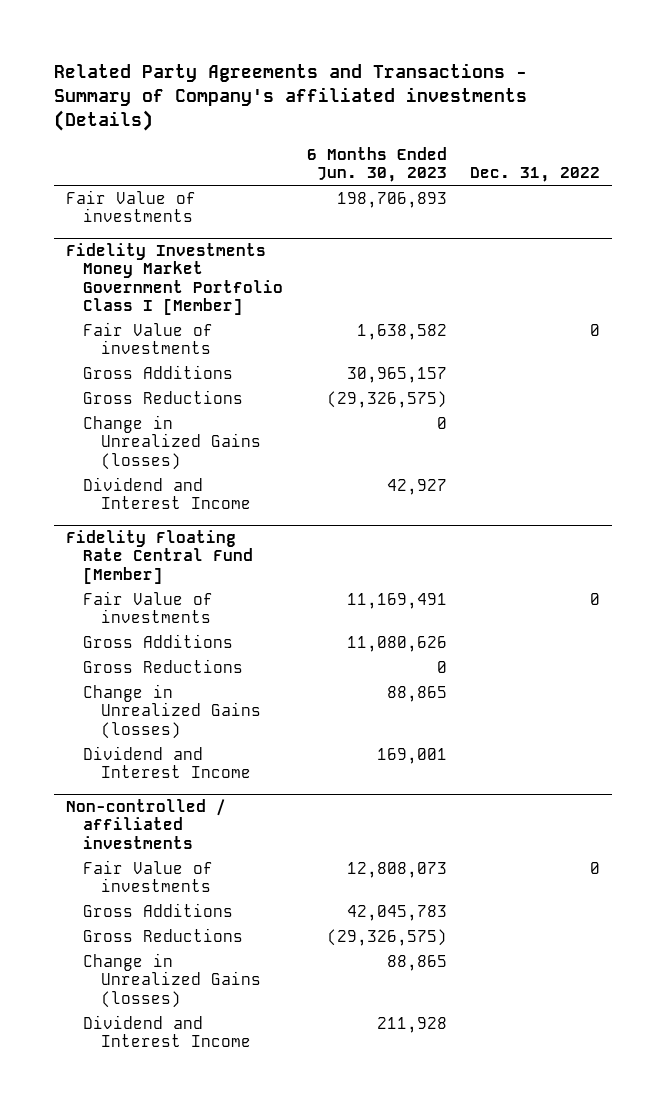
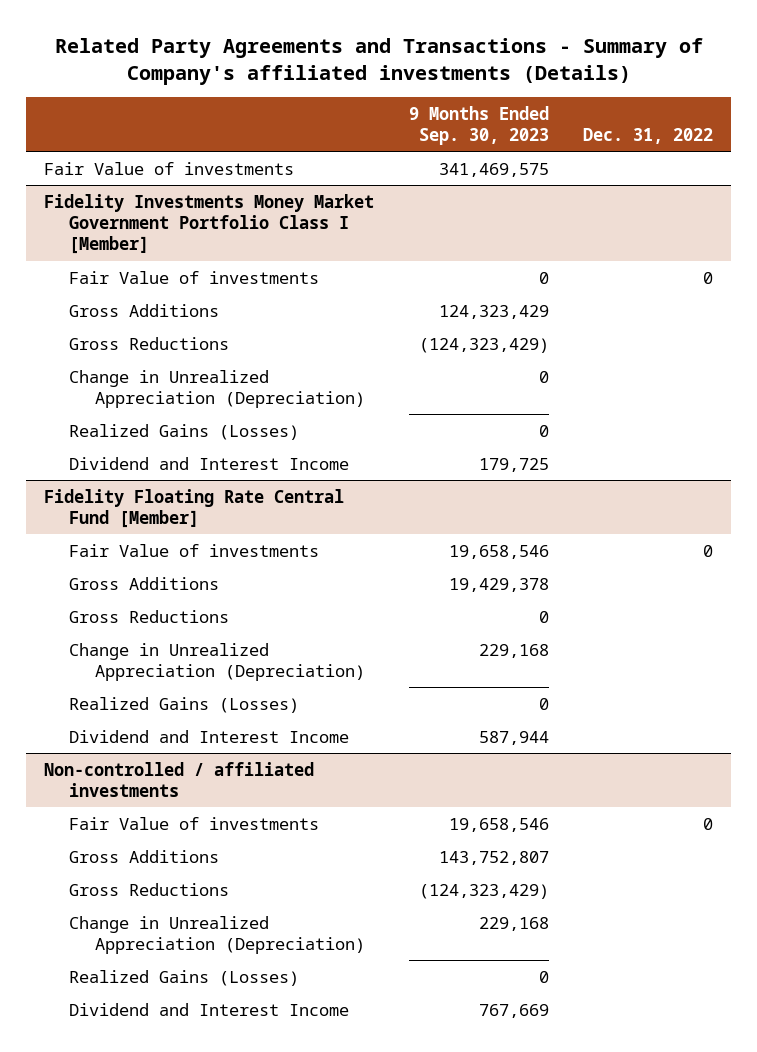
[306,146,447,183] 6 Months Ended Jun. 30, 2023 -> none
none -> [408,105,549,146] 9 Months Ended Sep. 30, 2023
[83,414,261,470] Change in Unrealized Gains (losses) -> [69,369,366,409] Change in Unrealized Appreciation (Depreciation)
none -> [69,423,300,440] Realized Gains (Losses)
[83,683,261,739] Change in Unrealized Gains (losses) -> [69,642,366,682] Change in Unrealized Appreciation (Depreciation)
none -> [69,696,300,713] Realized Gains (Losses)
[83,952,261,1008] Change in Unrealized Gains (losses) -> [69,915,366,955] Change in Unrealized Appreciation (Depreciation)
none -> [69,969,300,986] Realized Gains (Losses)

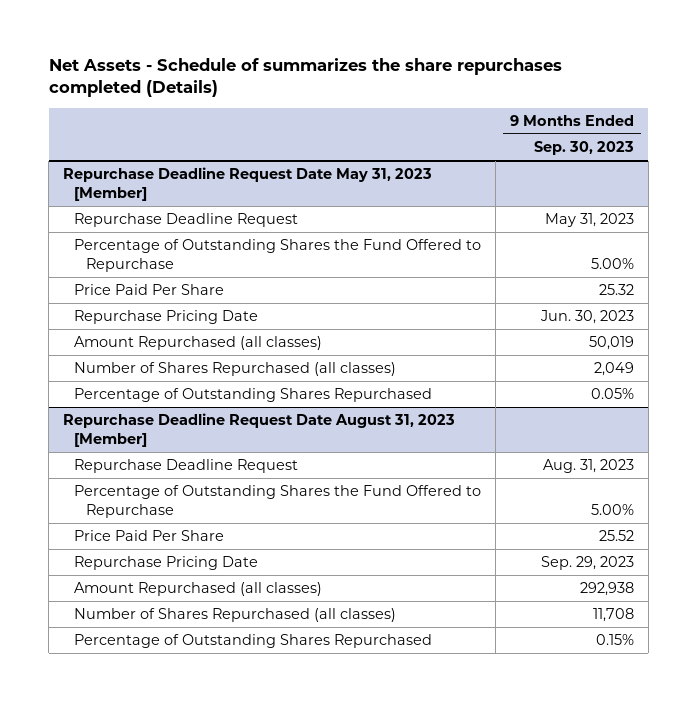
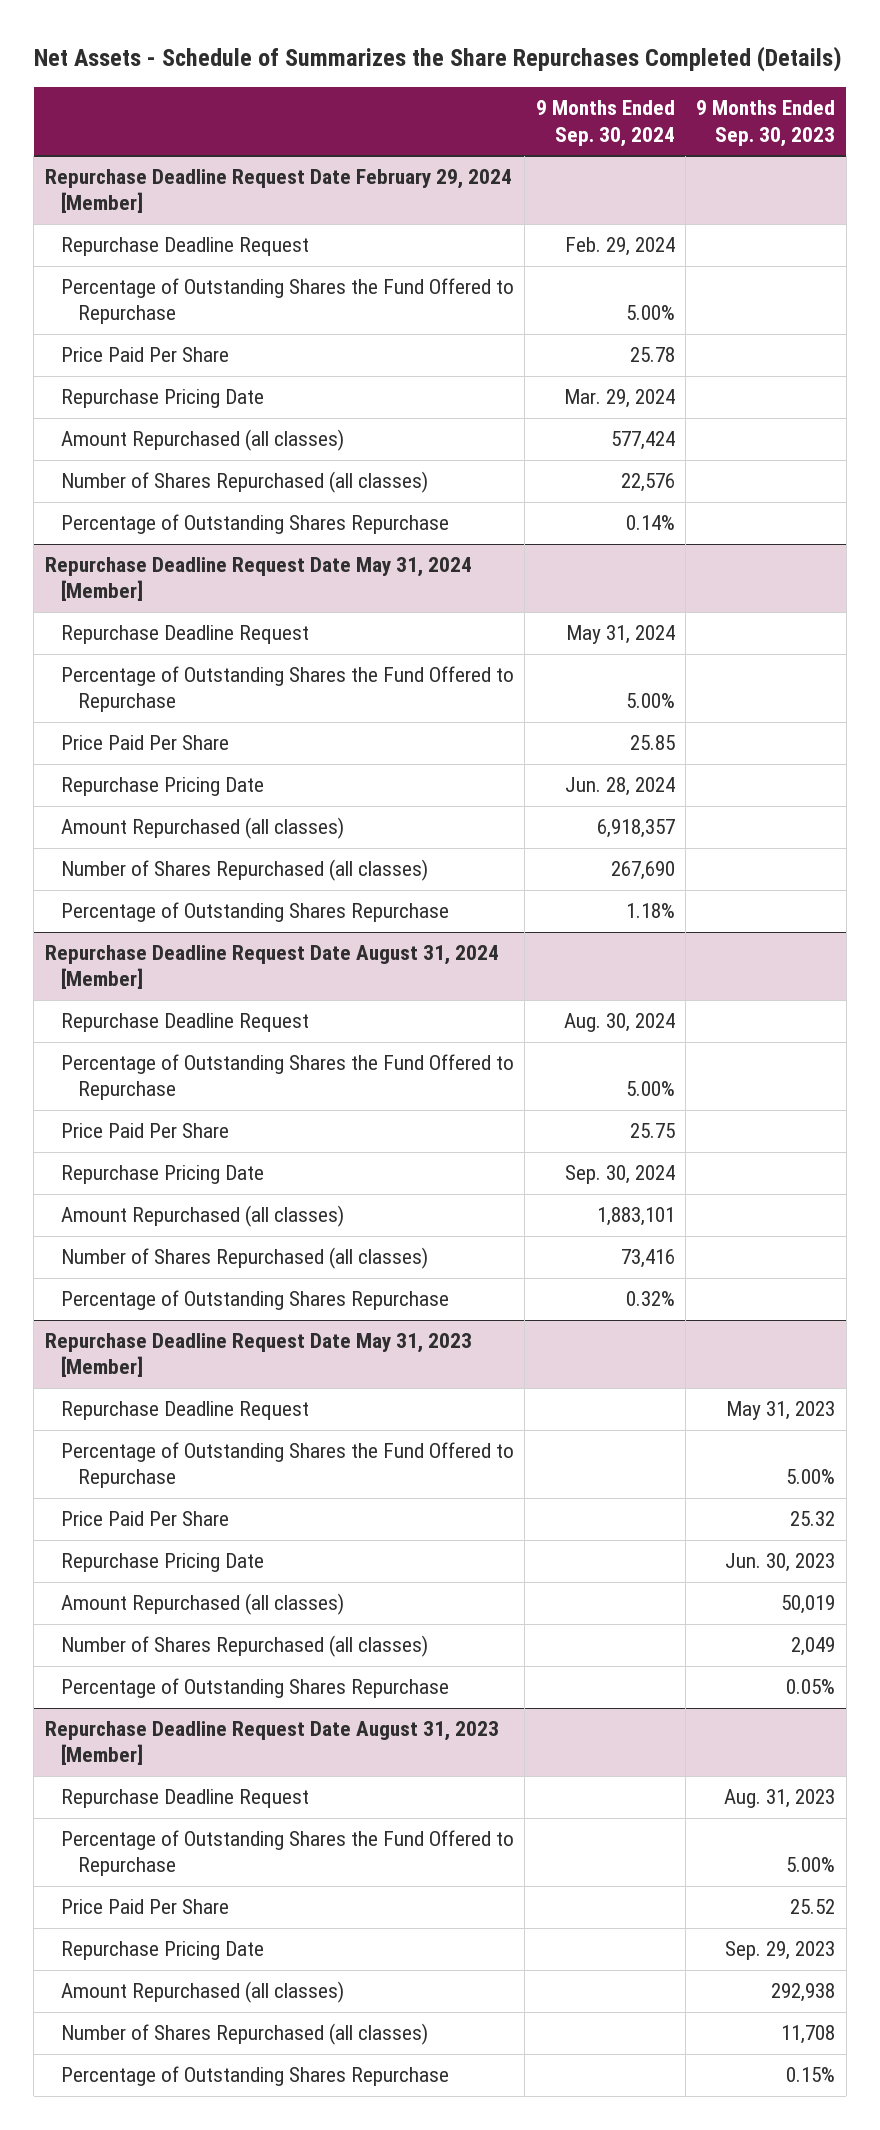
[48,58,562,98] Net Assets - Schedule of summarizes the share repurchases completed (Details) -> [33,46,842,73] Net Assets - Schedule of Summarizes the Share Repurchases Completed (Details)
none -> [535,100,675,147] 9 Months Ended Sep. 30, 2024
none -> [44,169,512,214] Repurchase Deadline Request Date February 29, 2024 [Member]
none -> [61,237,310,257] Repurchase Deadline Request
none -> [61,278,515,325] Percentage of Outstanding Shares the Fund Offered to Repurchase
none -> [61,347,230,363] Price Paid Per Share
none -> [61,389,265,409] Repurchase Pricing Date
none -> [61,429,345,452] Amount Repurchased (all classes)
none -> [61,471,429,494] Number of Shares Repurchased (all classes)
none -> [61,514,450,535] Percentage of Outstanding Shares Repurchase
none -> [44,557,472,602] Repurchase Deadline Request Date May 31, 2024 [Member]
none -> [61,625,310,645] Repurchase Deadline Request
none -> [61,666,515,713] Percentage of Outstanding Shares the Fund Offered to Repurchase
none -> [61,735,230,751] Price Paid Per Share
none -> [61,777,265,797] Repurchase Pricing Date
none -> [61,817,345,840] Amount Repurchased (all classes)
none -> [61,859,429,882] Number of Shares Repurchased (all classes)
none -> [61,902,450,923] Percentage of Outstanding Shares Repurchase
none -> [44,945,499,990] Repurchase Deadline Request Date August 31, 2024 [Member]
none -> [61,1013,310,1033] Repurchase Deadline Request
none -> [61,1054,515,1101] Percentage of Outstanding Shares the Fund Offered to Repurchase
none -> [61,1123,230,1139] Price Paid Per Share
none -> [61,1165,265,1185] Repurchase Pricing Date
none -> [61,1205,345,1228] Amount Repurchased (all classes)
none -> [61,1247,429,1270] Number of Shares Repurchased (all classes)
none -> [61,1290,450,1311] Percentage of Outstanding Shares Repurchase
[74,388,433,403] Percentage of Outstanding Shares Repurchased -> [61,1678,450,1699] Percentage of Outstanding Shares Repurchase
[74,634,433,649] Percentage of Outstanding Shares Repurchased -> [61,2066,450,2087] Percentage of Outstanding Shares Repurchase

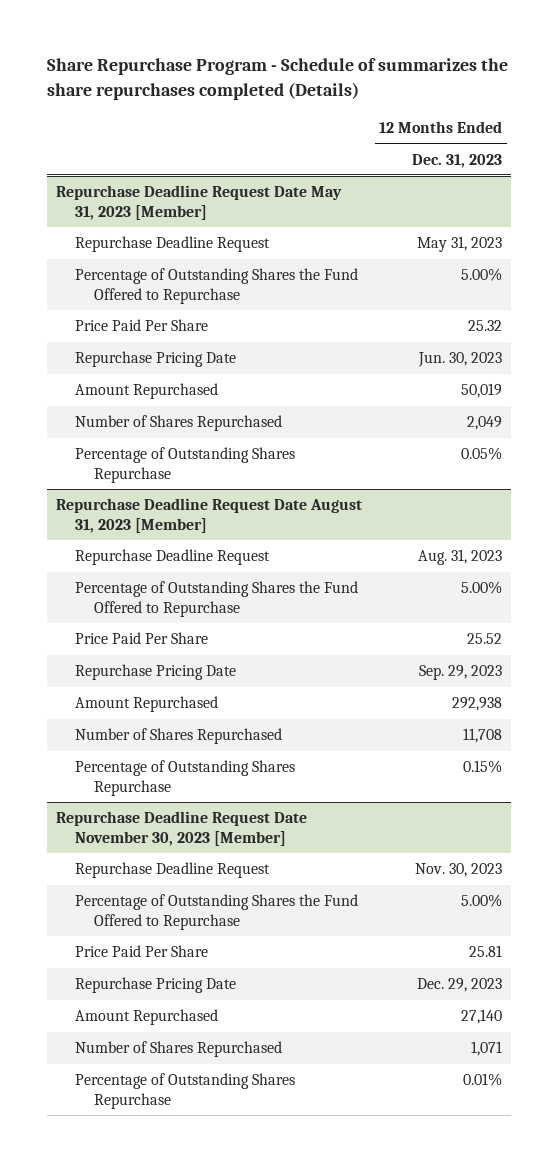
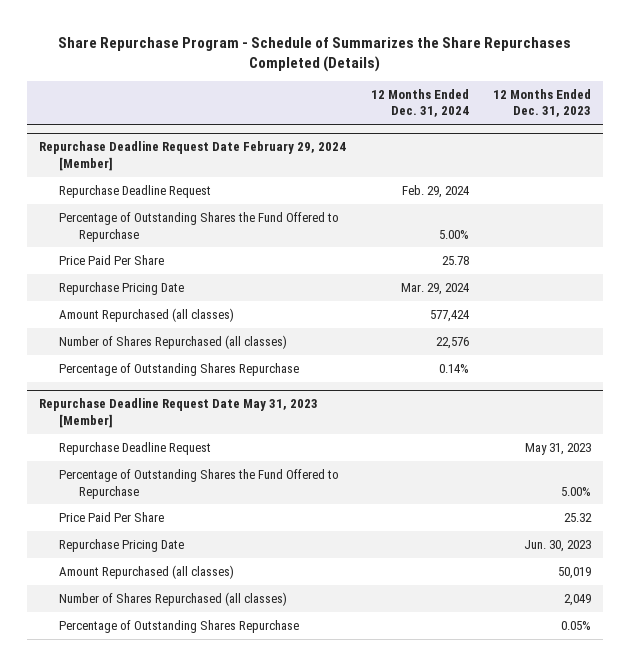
[46,58,508,100] Share Repurchase Program - Schedule of summarizes the share repurchases completed (Details) -> [58,36,572,72] Share Repurchase Program - Schedule of Summarizes the Share Repurchases Completed (Details)
none -> [370,88,469,118] 12 Months Ended Dec. 31, 2024
none -> [39,141,347,171] Repurchase Deadline Request Date February 29, 2024 [Member]
none -> [59,185,212,199] Repurchase Deadline Request
none -> [59,212,340,242] Percentage of Outstanding Shares the Fund Offered to Repurchase
none -> [59,255,165,266] Price Paid Per Share
none -> [59,282,185,296] Repurchase Pricing Date
none -> [59,308,235,323] Amount Repurchased (all classes)
none -> [59,335,288,350] Number of Shares Repurchased (all classes)
none -> [59,363,300,377] Percentage of Outstanding Shares Repurchase
[74,383,218,400] Amount Repurchased -> [59,565,235,580] Amount Repurchased (all classes)
[74,415,282,432] Number of Shares Repurchased -> [59,592,288,607] Number of Shares Repurchased (all classes)
[55,498,362,533] Repurchase Deadline Request Date August 31, 2023 [Member] -> none
[74,549,270,566] Repurchase Deadline Request -> none
[74,581,358,617] Percentage of Outstanding Shares the Fund Offered to Repurchase -> none
[74,632,208,645] Price Paid Per Share -> none
[74,664,236,681] Repurchase Pricing Date -> none
[74,696,218,713] Amount Repurchased -> none
[74,728,282,745] Number of Shares Repurchased -> none
[74,760,295,796] Percentage of Outstanding Shares Repurchase -> none
[55,811,307,846] Repurchase Deadline Request Date November 30, 2023 [Member] -> none
[74,862,270,879] Repurchase Deadline Request -> none
[74,894,358,930] Percentage of Outstanding Shares the Fund Offered to Repurchase -> none
[74,945,208,958] Price Paid Per Share -> none
[74,977,236,994] Repurchase Pricing Date -> none
[74,1009,218,1026] Amount Repurchased -> none
[74,1041,282,1058] Number of Shares Repurchased -> none
[74,1073,295,1109] Percentage of Outstanding Shares Repurchase -> none

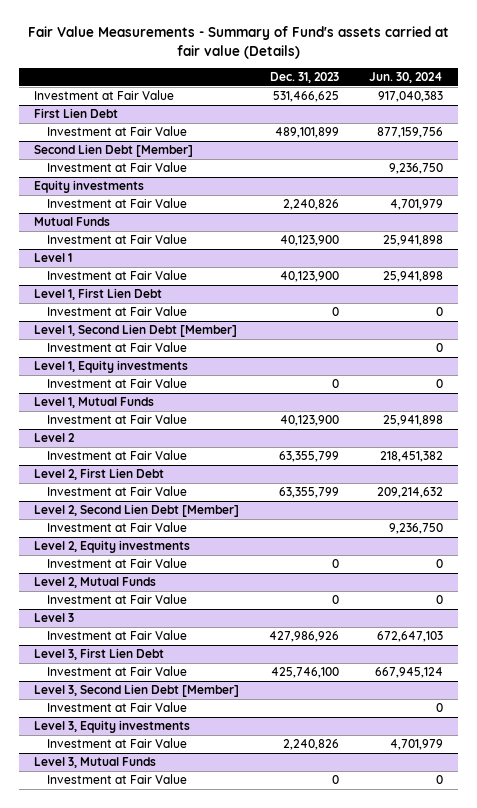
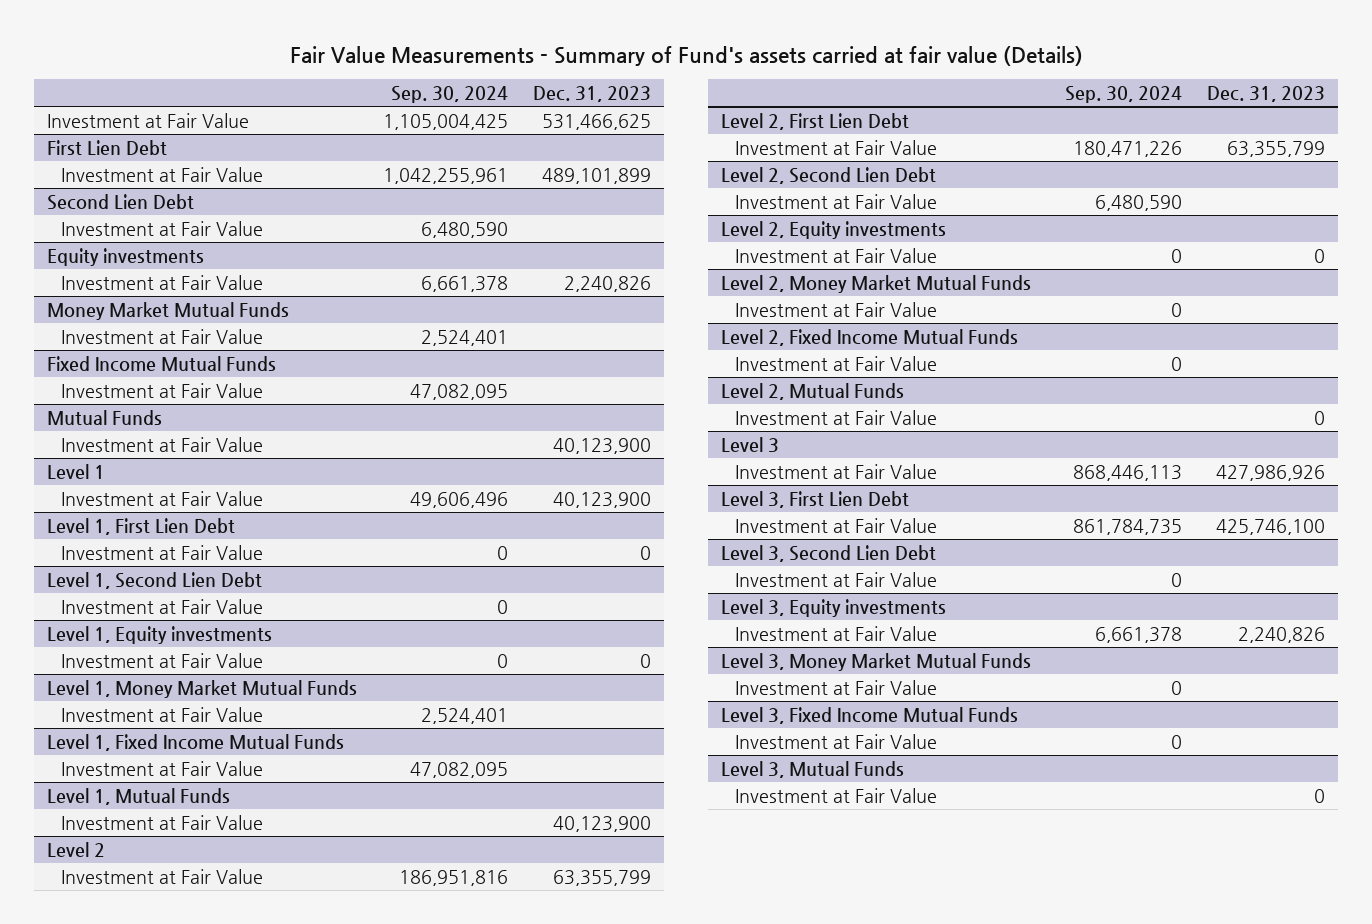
[369,71,444,83] Jun. 30, 2024 -> none
none -> [390,86,508,104] Sep. 30, 2024
[33,144,193,158] Second Lien Debt [Member] -> [46,193,194,210] Second Lien Debt
none -> [46,301,289,320] Money Market Mutual Funds
none -> [60,328,263,344] Investment at Fair Value
none -> [46,355,276,372] Fixed Income Mutual Funds
none -> [60,382,263,398] Investment at Fair Value
[33,324,237,338] Level 1, Second Lien Debt [Member] -> [46,571,262,589] Level 1, Second Lien Debt
none -> [46,679,357,698] Level 1, Money Market Mutual Funds
none -> [60,706,263,722] Investment at Fair Value
none -> [46,733,344,751] Level 1, Fixed Income Mutual Funds
none -> [60,760,263,776] Investment at Fair Value
[33,504,239,518] Level 2, Second Lien Debt [Member] -> [721,166,937,184] Level 2, Second Lien Debt
none -> [721,274,1032,293] Level 2, Money Market Mutual Funds
none -> [735,301,938,317] Investment at Fair Value
none -> [721,328,1019,346] Level 2, Fixed Income Mutual Funds
none -> [735,355,938,371] Investment at Fair Value
[33,684,239,698] Level 3, Second Lien Debt [Member] -> [721,544,937,562] Level 3, Second Lien Debt
none -> [721,652,1032,671] Level 3, Money Market Mutual Funds
none -> [735,679,938,695] Investment at Fair Value
none -> [721,706,1019,724] Level 3, Fixed Income Mutual Funds
none -> [735,733,938,749] Investment at Fair Value

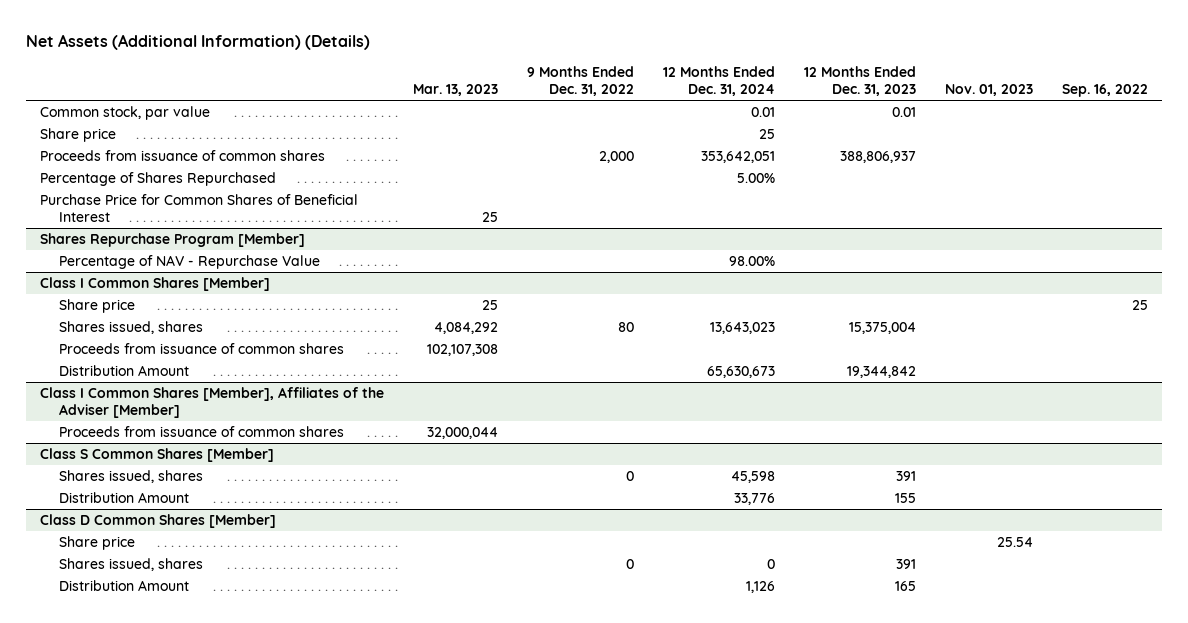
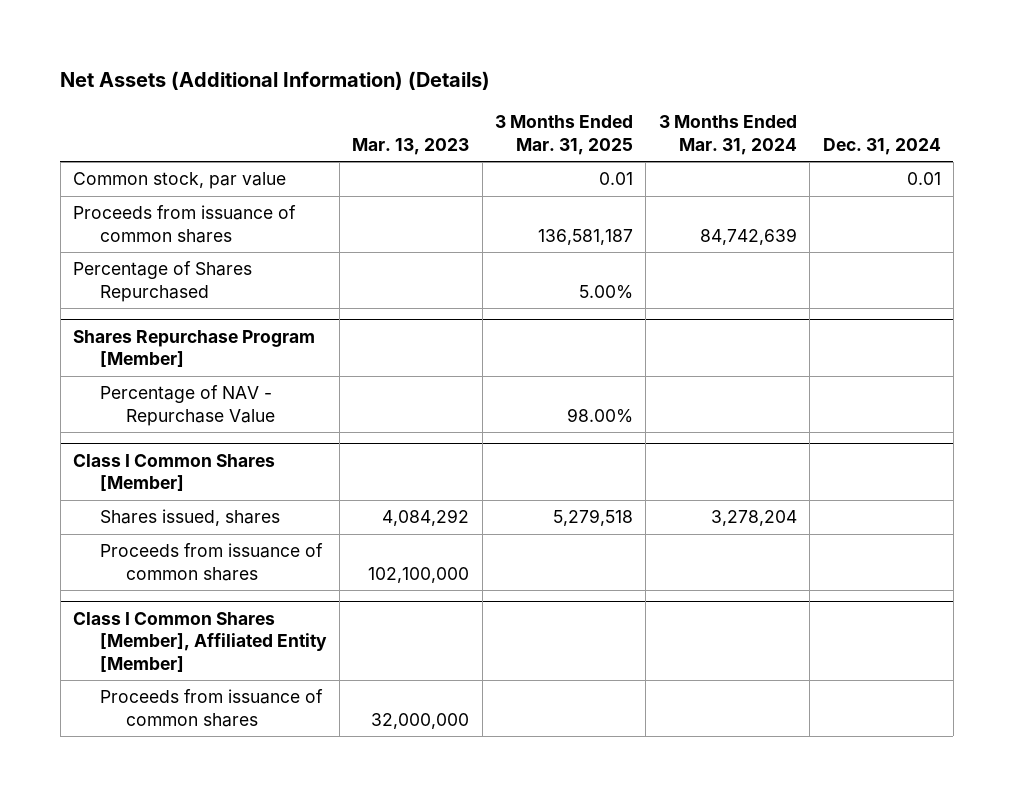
[526,66,634,97] 9 Months Ended Dec. 31, 2022 -> none
[662,66,775,97] 12 Months Ended Dec. 31, 2024 -> none
[803,66,916,97] 12 Months Ended Dec. 31, 2023 -> none
[944,84,1033,97] Nov. 01, 2023 -> none
[1061,84,1148,98] Sep. 16, 2022 -> none
none -> [495,115,634,155] 3 Months Ended Mar. 31, 2025
none -> [658,115,797,155] 3 Months Ended Mar. 31, 2024
none -> [822,137,941,155] Dec. 31, 2024
[40,128,117,143] Share price -> none
[40,194,359,222] Purchase Price for Common Shares of Beneficial Interest -> none
[58,299,135,314] Share price -> none
[58,365,189,377] Distribution Amount -> none
[40,387,385,418] Class I Common Shares [Member], Affiliates of the Adviser [Member] -> none
[58,426,344,438] Proceeds from issuance of common shares -> none
[40,448,275,463] Class S Common Shares [Member] -> none
[58,470,203,484] Shares issued, shares -> none
[58,492,189,504] Distribution Amount -> none
[40,514,277,529] Class D Common Shares [Member] -> none
[58,536,135,551] Share price -> none
[58,558,203,572] Shares issued, shares -> none
[58,580,189,592] Distribution Amount -> none
[426,344,498,357] 102,107,308 -> [368,566,470,583] 102,100,000
none -> [73,611,327,672] Class I Common Shares [Member], Affiliated Entity [Member]
none -> [99,689,323,727] Proceeds from issuance of common shares

